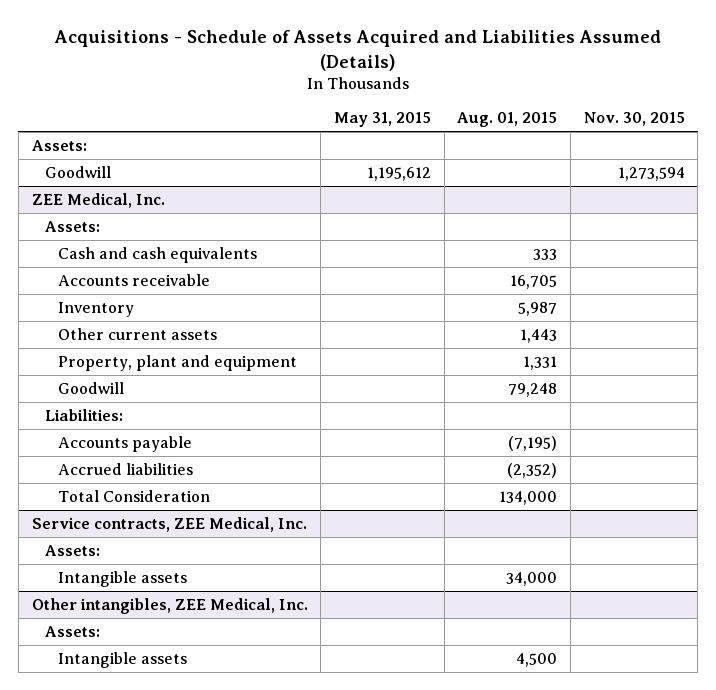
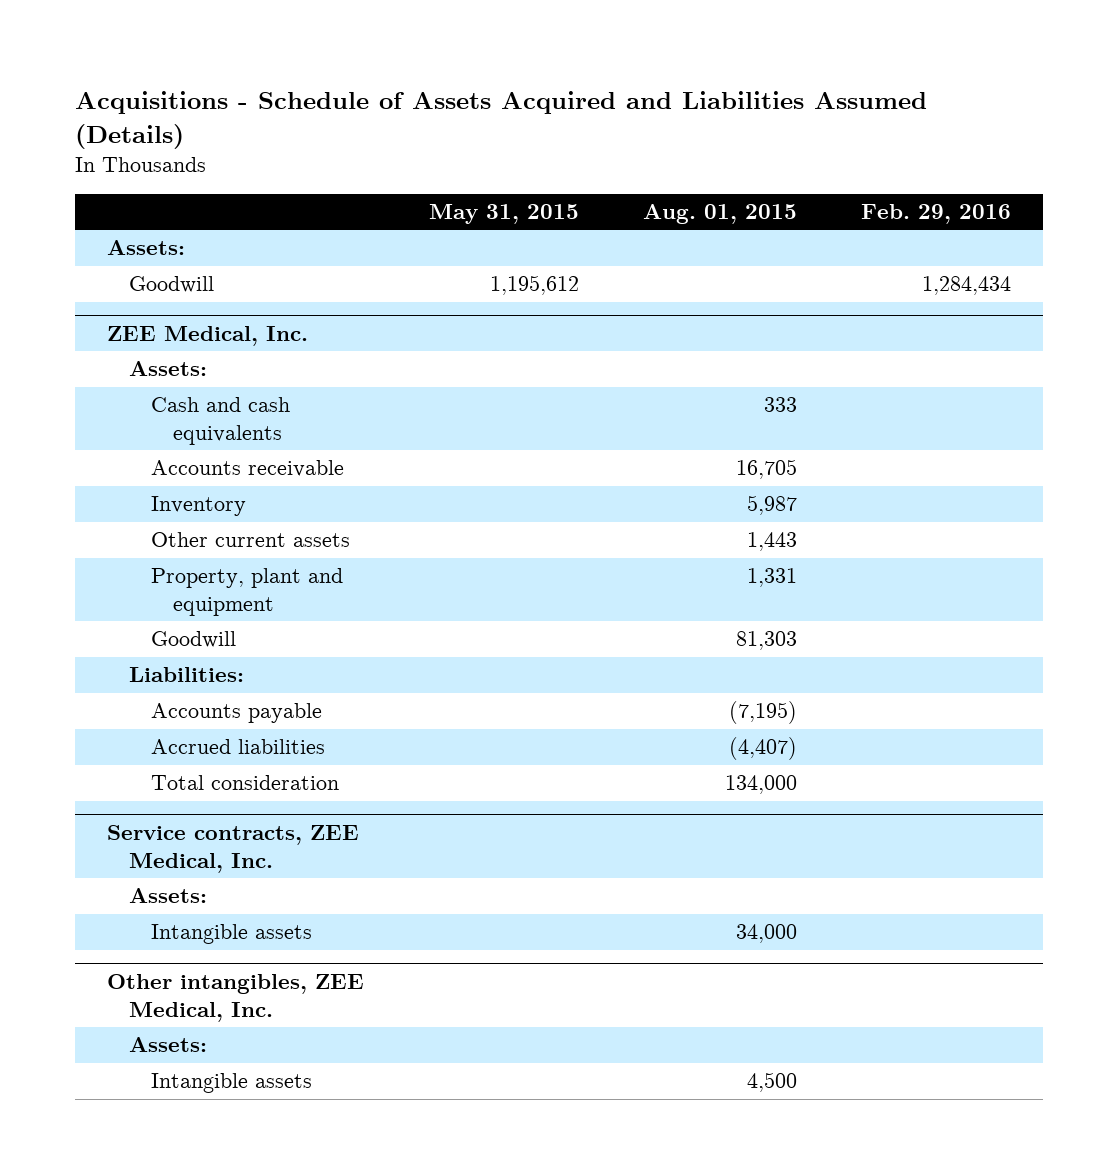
[583,112,685,127] Nov. 30, 2015 -> none
none -> [861,203,1012,224] Feb. 29, 2016
[508,382,558,397] 79,248 -> [735,631,797,651] 81,303
[507,462,558,478] (2,352) -> [728,737,797,761] (4,407)
[58,489,211,502] Total Consideration -> [150,775,339,791] Total consideration

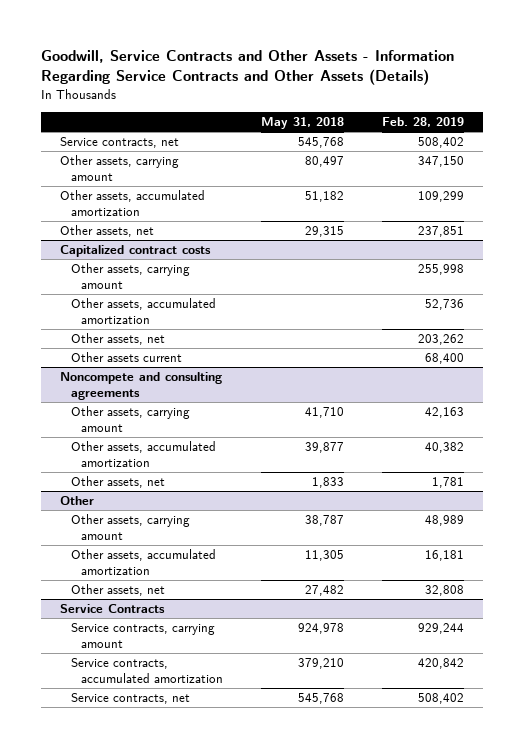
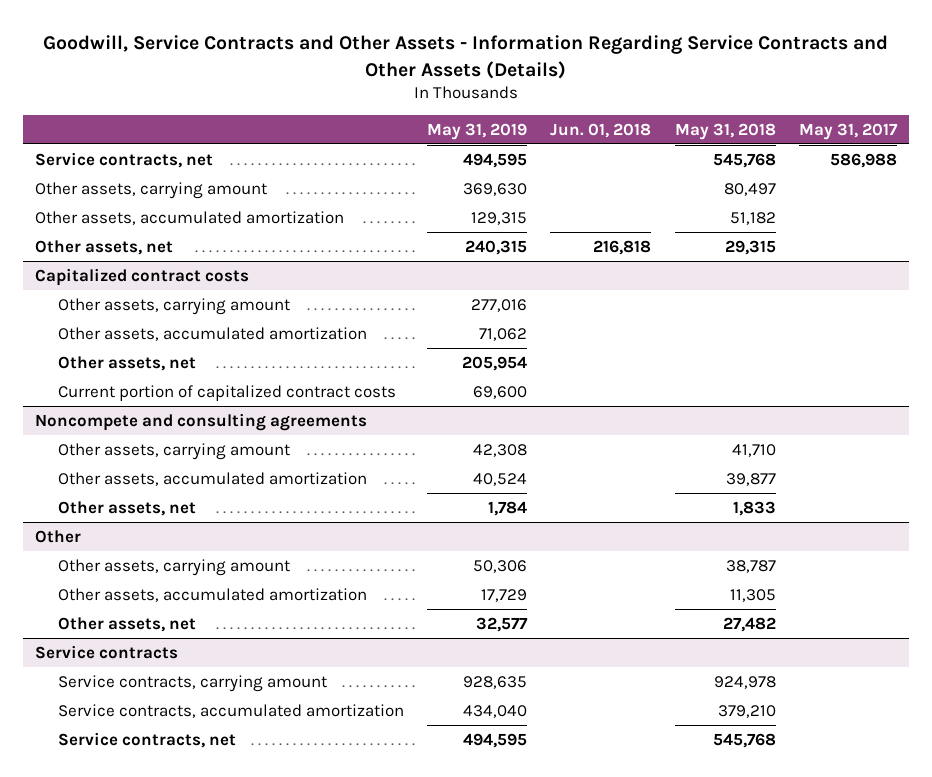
[381,117,464,128] Feb. 28, 2019 -> none
none -> [426,122,527,140] May 31, 2019
none -> [550,122,652,138] Jun. 01, 2018
none -> [799,122,899,140] May 31, 2017
[70,352,182,363] Other assets current -> [57,384,396,401] Current portion of capitalized contract costs
[60,604,166,614] Service Contracts -> [34,644,178,659] Service contracts

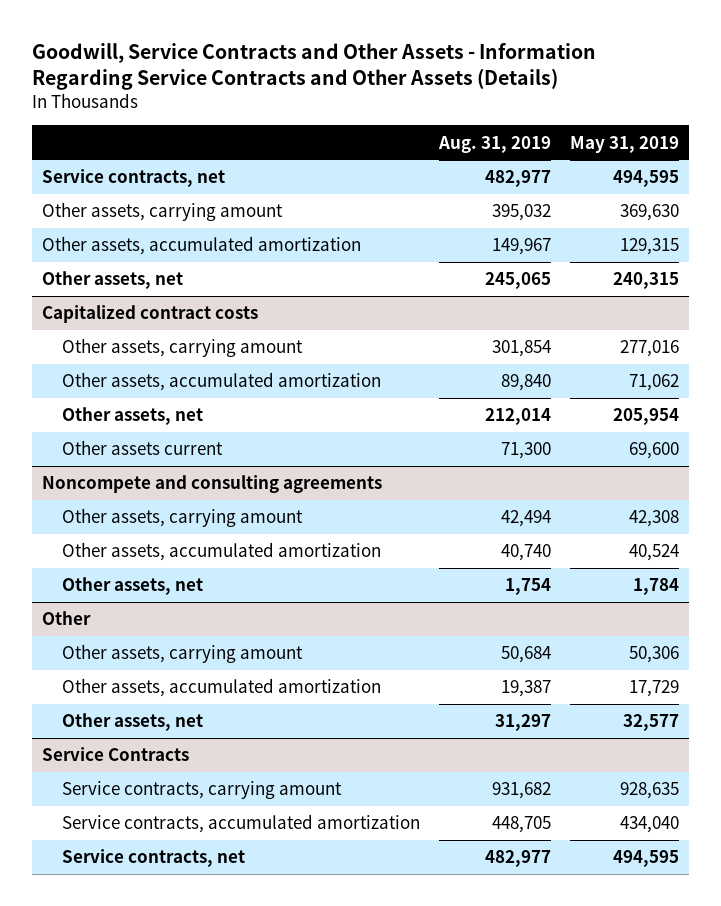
[550,122,652,138] Jun. 01, 2018 -> none
[674,122,776,140] May 31, 2018 -> none
[799,122,899,140] May 31, 2017 -> none
none -> [438,135,552,153] Aug. 31, 2019
[57,384,396,401] Current portion of capitalized contract costs -> [62,440,224,456] Other assets current
[34,644,178,659] Service contracts -> [41,747,189,762] Service Contracts

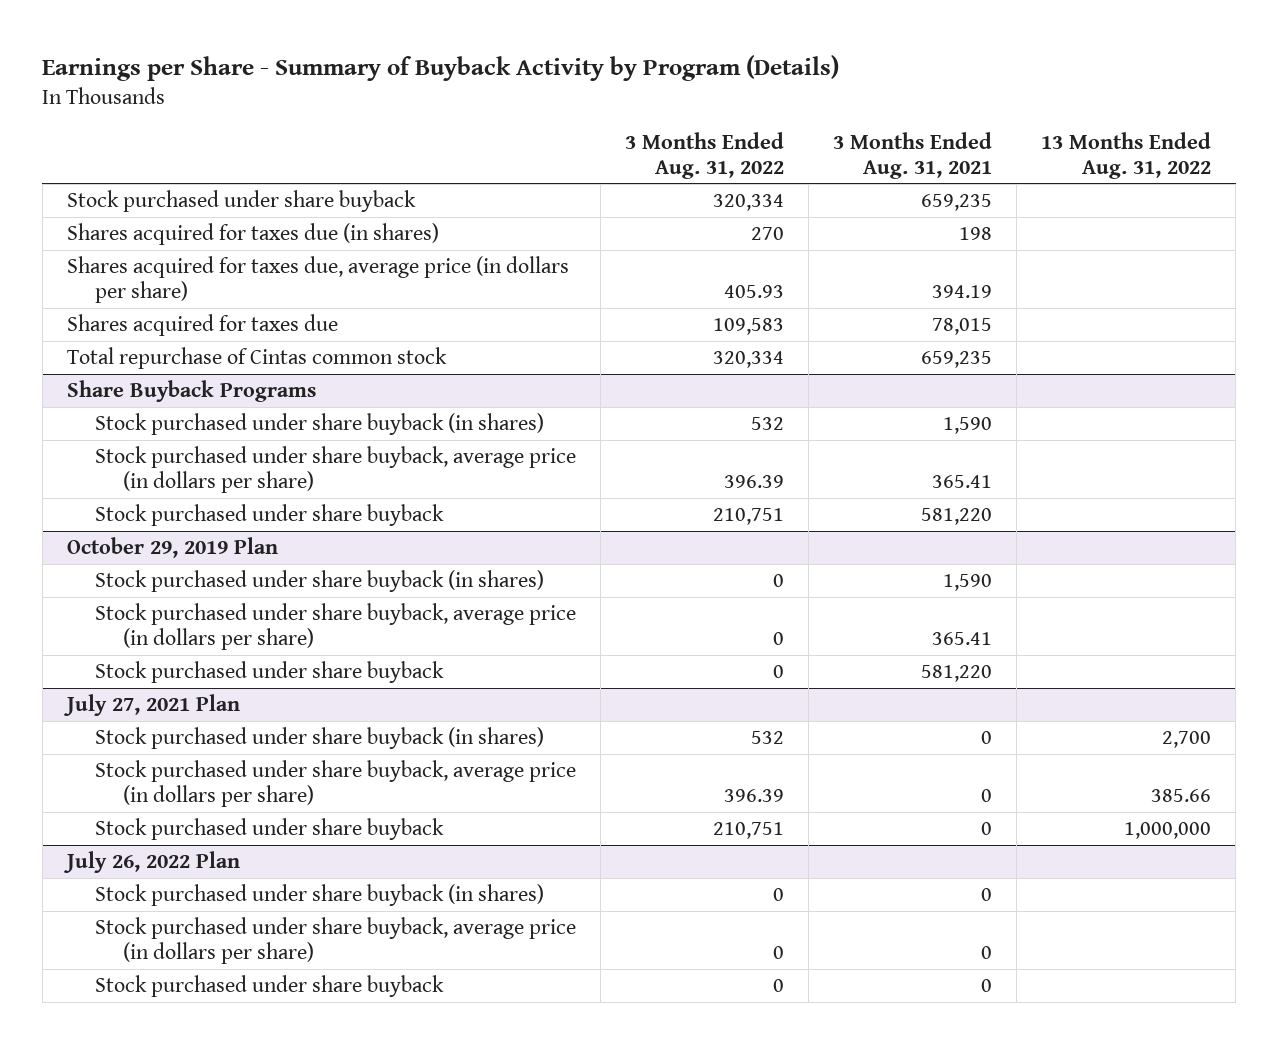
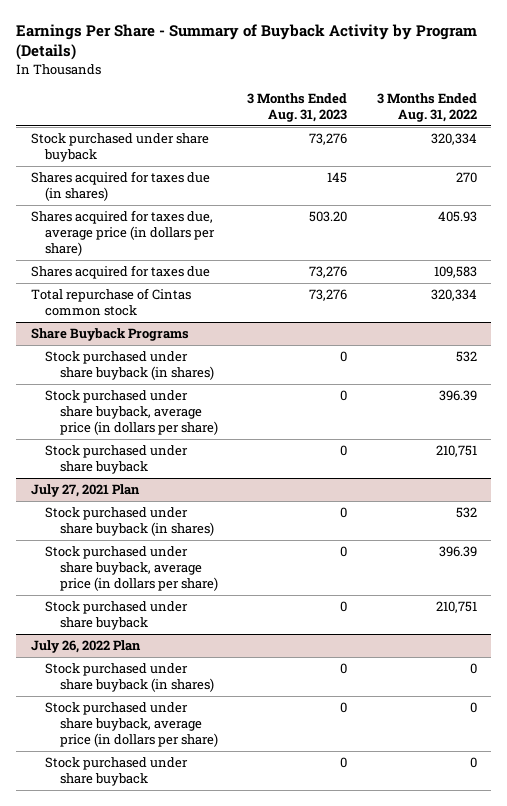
[42,55,840,82] Earnings per Share - Summary of Buyback Activity by Program (Details) -> [15,24,477,61] Earnings Per Share - Summary of Buyback Activity by Program (Details)
[833,131,993,179] 3 Months Ended Aug. 31, 2021 -> none
[1041,131,1212,179] 13 Months Ended Aug. 31, 2022 -> none
none -> [247,92,348,122] 3 Months Ended Aug. 31, 2023
[66,536,278,558] October 29, 2019 Plan -> none
[94,569,544,592] Stock purchased under share buyback (in shares) -> none
[94,602,576,650] Stock purchased under share buyback, average price (in dollars per share) -> none
[94,660,444,683] Stock purchased under share buyback -> none

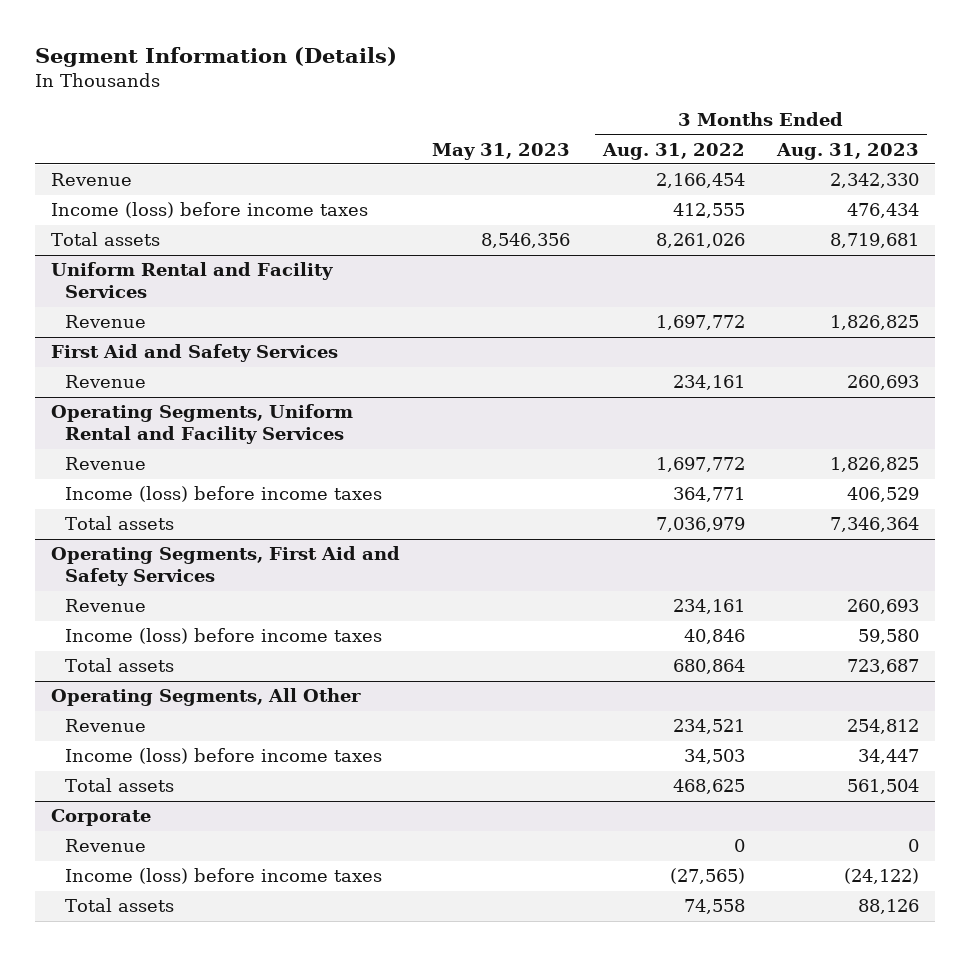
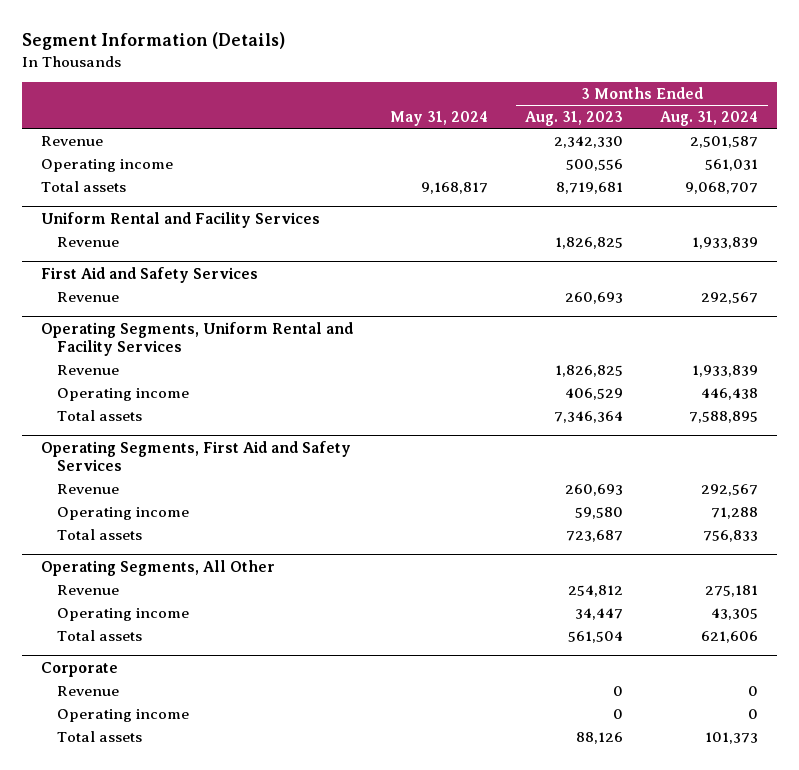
[432,142,571,160] May 31, 2023 -> none
[601,142,745,160] Aug. 31, 2022 -> none
none -> [390,111,489,127] May 31, 2024
none -> [660,111,759,127] Aug. 31, 2024
[51,202,369,219] Income (loss) before income taxes -> none
none -> [40,158,173,172] Operating income
[64,486,382,503] Income (loss) before income taxes -> [56,387,189,401] Operating income
[64,628,382,645] Income (loss) before income taxes -> [56,506,189,520] Operating income
[64,748,382,765] Income (loss) before income taxes -> [56,607,189,621] Operating income
[64,868,382,885] Income (loss) before income taxes -> none
none -> [56,708,189,722] Operating income

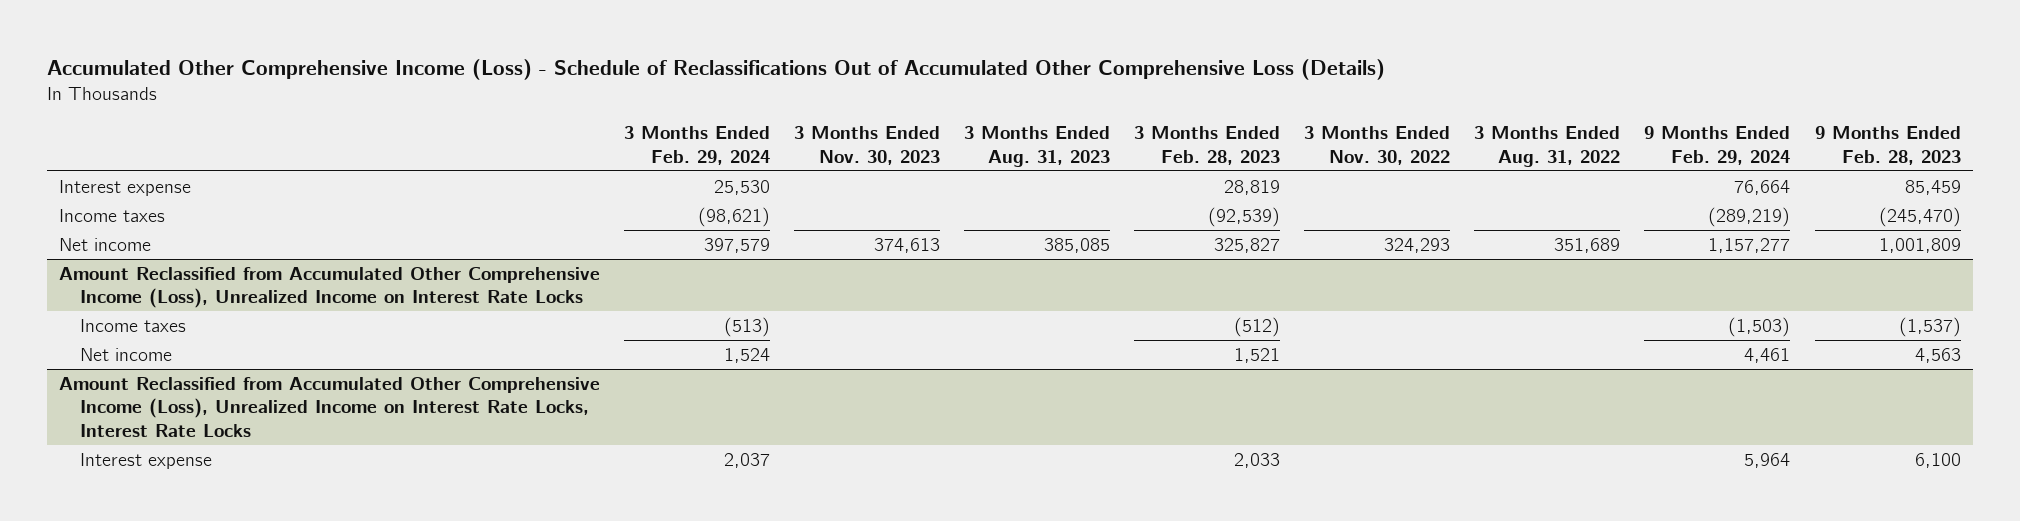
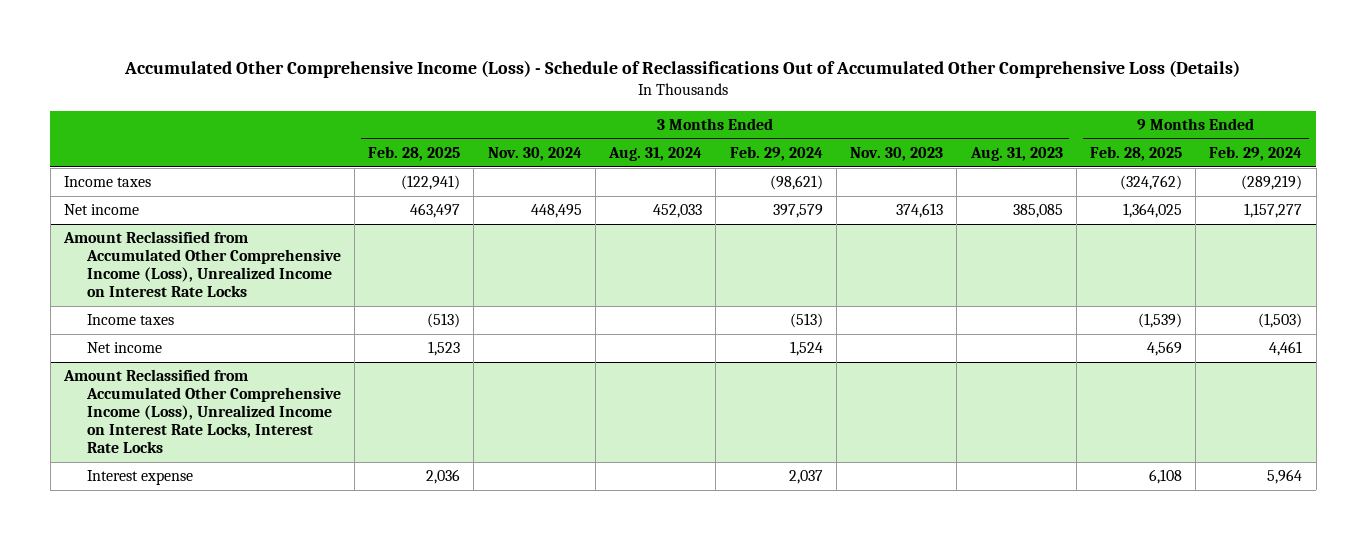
[1134,126,1281,165] 3 Months Ended Feb. 28, 2023 -> none
[1304,126,1451,165] 3 Months Ended Nov. 30, 2022 -> none
[1474,126,1621,167] 3 Months Ended Aug. 31, 2022 -> none
[1814,126,1961,165] 9 Months Ended Feb. 28, 2023 -> none
none -> [368,146,461,162] Feb. 28, 2025
none -> [487,147,582,162] Nov. 30, 2024
none -> [608,147,703,162] Aug. 31, 2024
none -> [1089,146,1182,162] Feb. 28, 2025
[58,179,191,196] Interest expense -> none

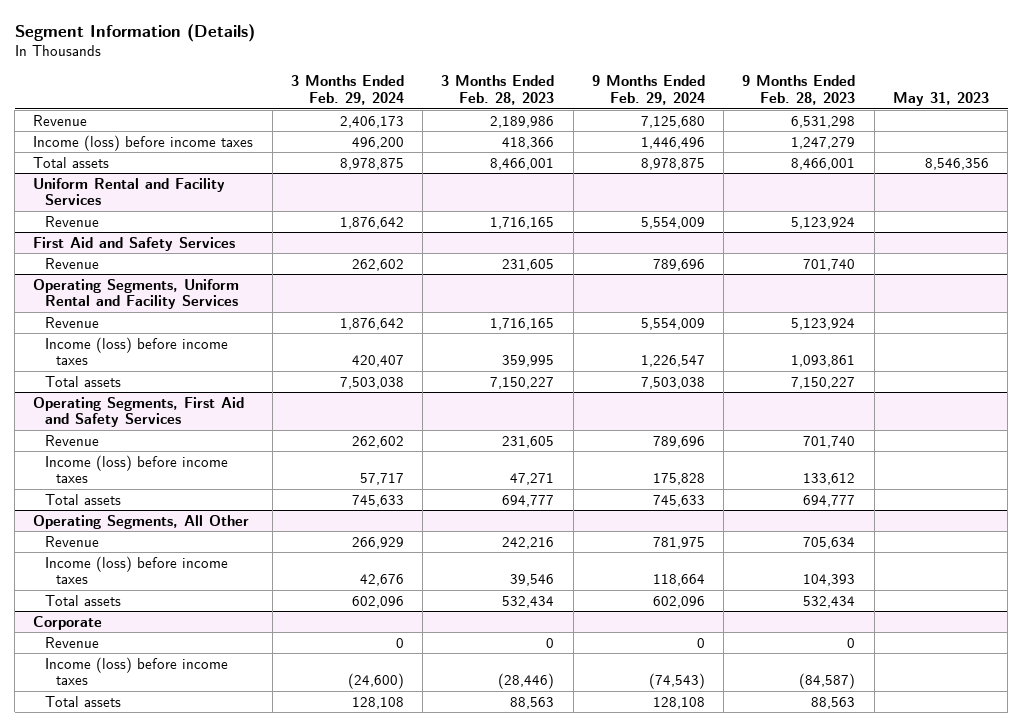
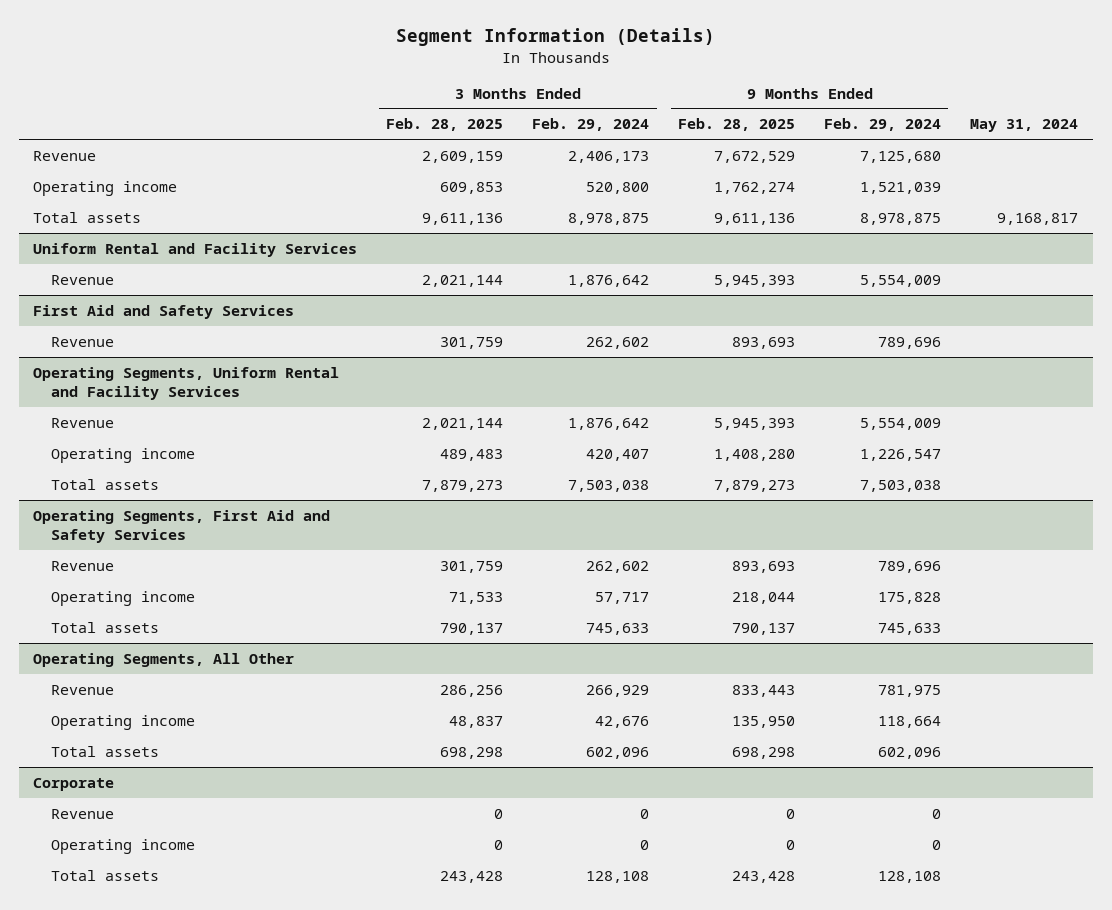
[441,75,555,106] 3 Months Ended Feb. 28, 2023 -> none
[742,75,856,106] 9 Months Ended Feb. 28, 2023 -> none
[892,92,989,107] May 31, 2023 -> none
none -> [386,118,504,132] Feb. 28, 2025
none -> [678,118,796,132] Feb. 28, 2025
none -> [970,119,1079,133] May 31, 2024
[33,134,254,151] Income (loss) before income taxes -> none
none -> [33,180,178,196] Operating income
[44,336,228,366] Income (loss) before income taxes -> [50,447,195,463] Operating income
[44,454,228,484] Income (loss) before income taxes -> [50,590,195,606] Operating income
[44,555,228,585] Income (loss) before income taxes -> [50,714,195,730] Operating income
[44,656,228,686] Income (loss) before income taxes -> none
none -> [50,838,195,854] Operating income

